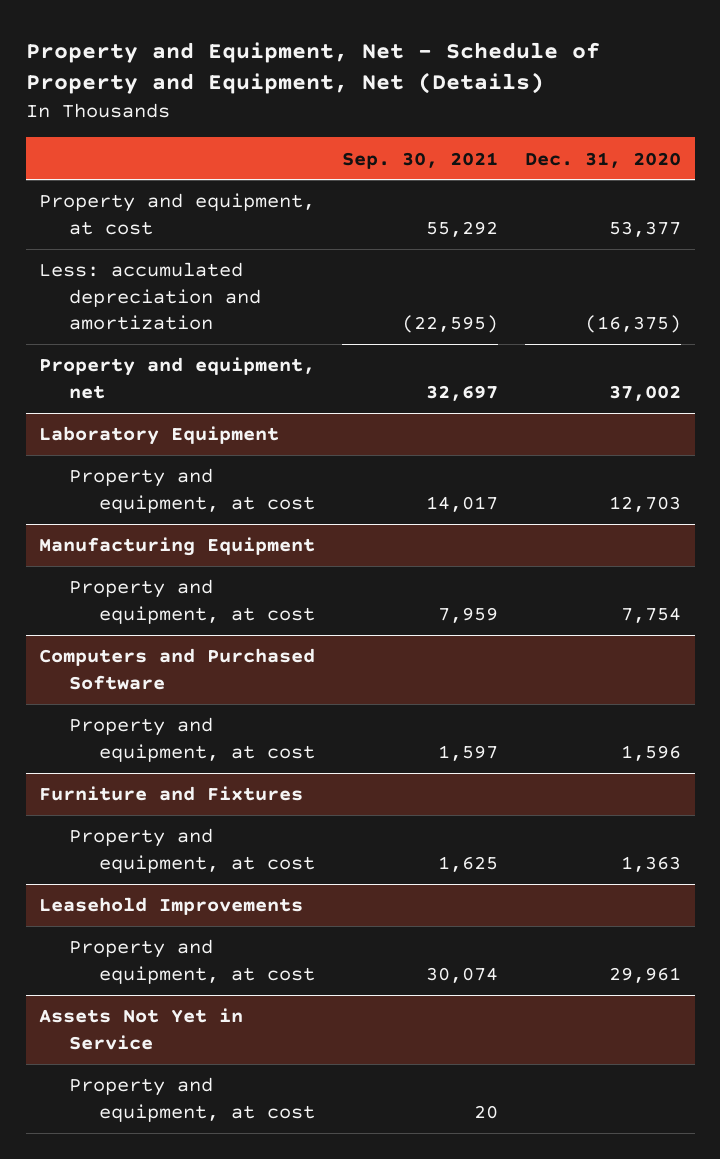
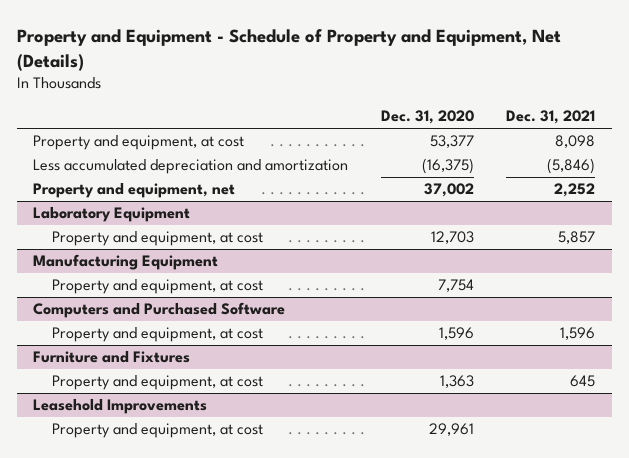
[25,41,600,95] Property and Equipment, Net - Schedule of Property and Equipment, Net (Details) -> [17,28,562,71] Property and Equipment - Schedule of Property and Equipment, Net (Details)
[342,151,499,169] Sep. 30, 2021 -> none
none -> [506,110,596,125] Dec. 31, 2021
[39,262,262,331] Less: accumulated depreciation and amortization -> [33,159,349,175] Less accumulated depreciation and amortization
[39,1008,244,1050] Assets Not Yet in Service -> none
[69,1077,316,1122] Property and equipment, at cost -> none

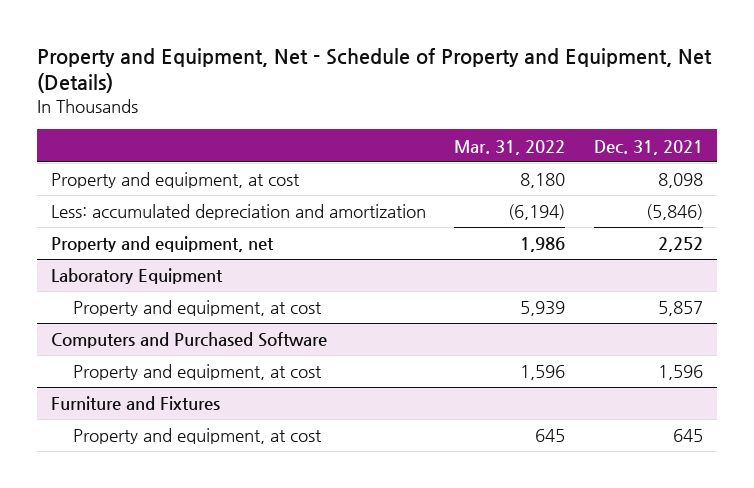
[17,28,562,71] Property and Equipment - Schedule of Property and Equipment, Net (Details) -> [36,48,712,94] Property and Equipment, Net - Schedule of Property and Equipment, Net (Details)
[380,110,474,125] Dec. 31, 2020 -> none
none -> [454,139,566,155] Mar. 31, 2022
[33,159,349,175] Less accumulated depreciation and amortization -> [50,204,426,221] Less: accumulated depreciation and amortization
[33,254,219,271] Manufacturing Equipment -> none
[51,279,263,295] Property and equipment, at cost -> none
[33,399,208,415] Leasehold Improvements -> none
[51,423,263,439] Property and equipment, at cost -> none

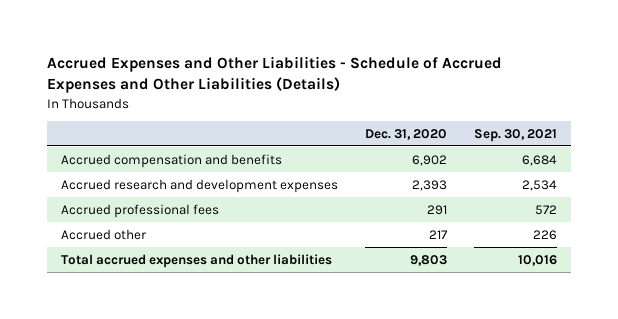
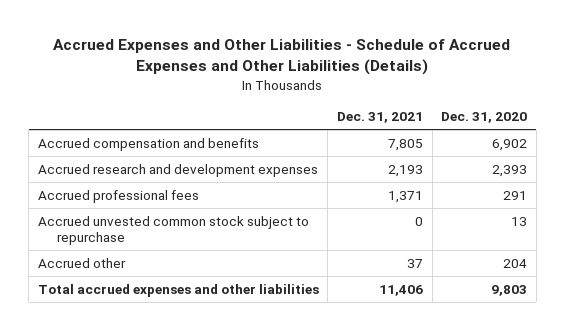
[474,128,558,142] Sep. 30, 2021 -> none
none -> [336,112,423,124] Dec. 31, 2021
none -> [37,216,309,246] Accrued unvested common stock subject to repurchase
[428,229,448,239] 217 -> [503,259,528,269] 204

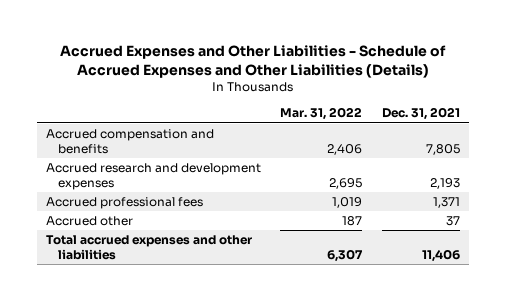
[441,112,528,124] Dec. 31, 2020 -> none
none -> [280,107,363,121] Mar. 31, 2022
[37,216,309,246] Accrued unvested common stock subject to repurchase -> none

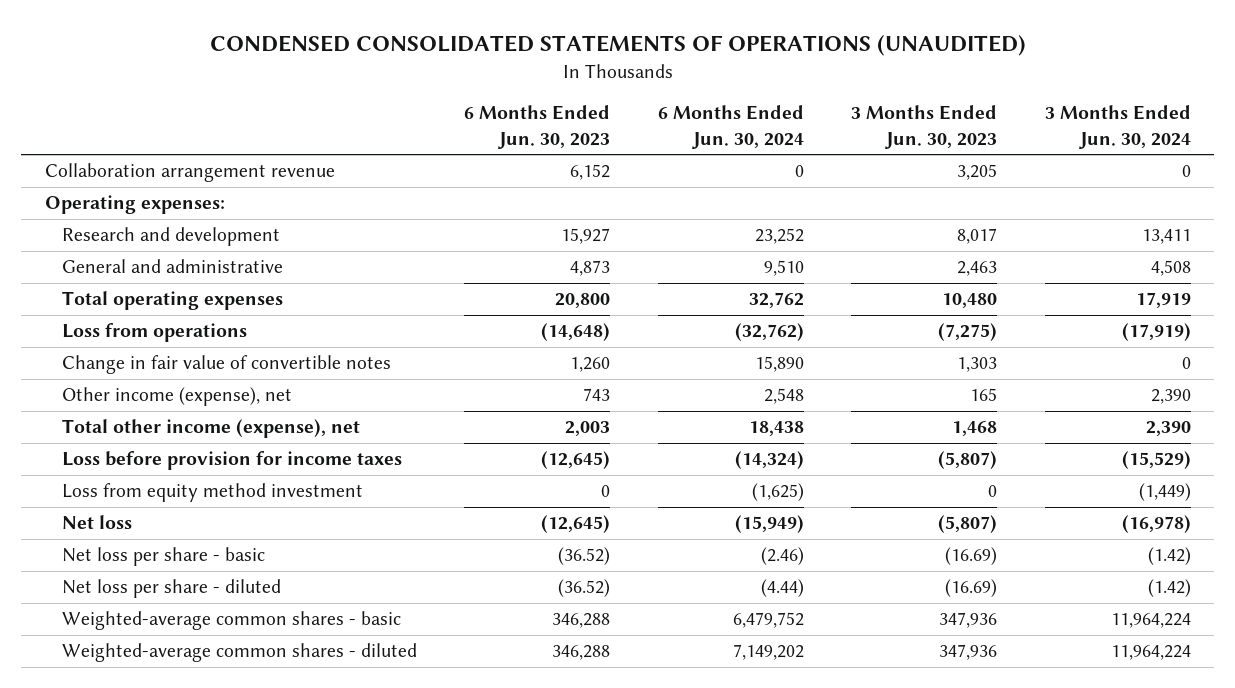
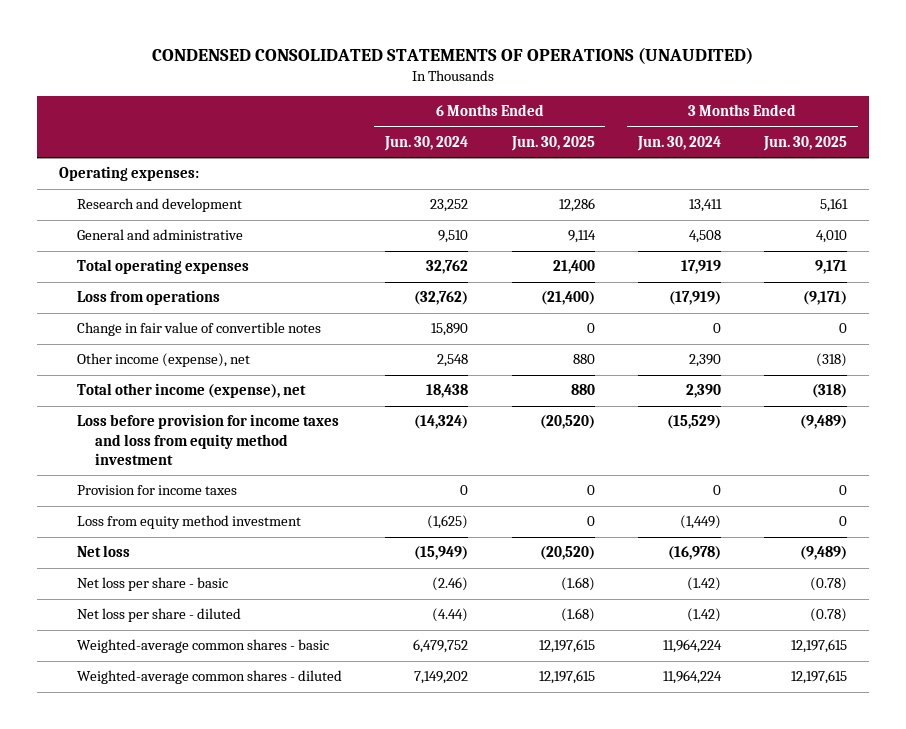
[464,105,611,149] 6 Months Ended Jun. 30, 2023 -> none
[851,105,998,149] 3 Months Ended Jun. 30, 2023 -> none
none -> [510,136,595,152] Jun. 30, 2025
none -> [763,136,848,152] Jun. 30, 2025
[44,163,335,183] Collaboration arrangement revenue -> none
[61,451,402,471] Loss before provision for income taxes -> [76,414,339,465] Loss before provision for income taxes and loss from equity method investment
none -> [76,485,237,496] Provision for income taxes

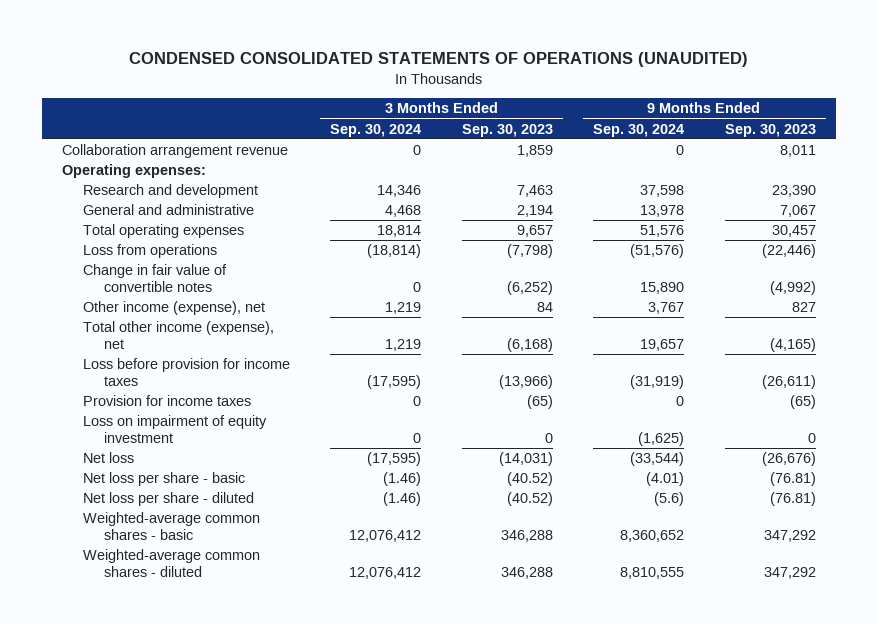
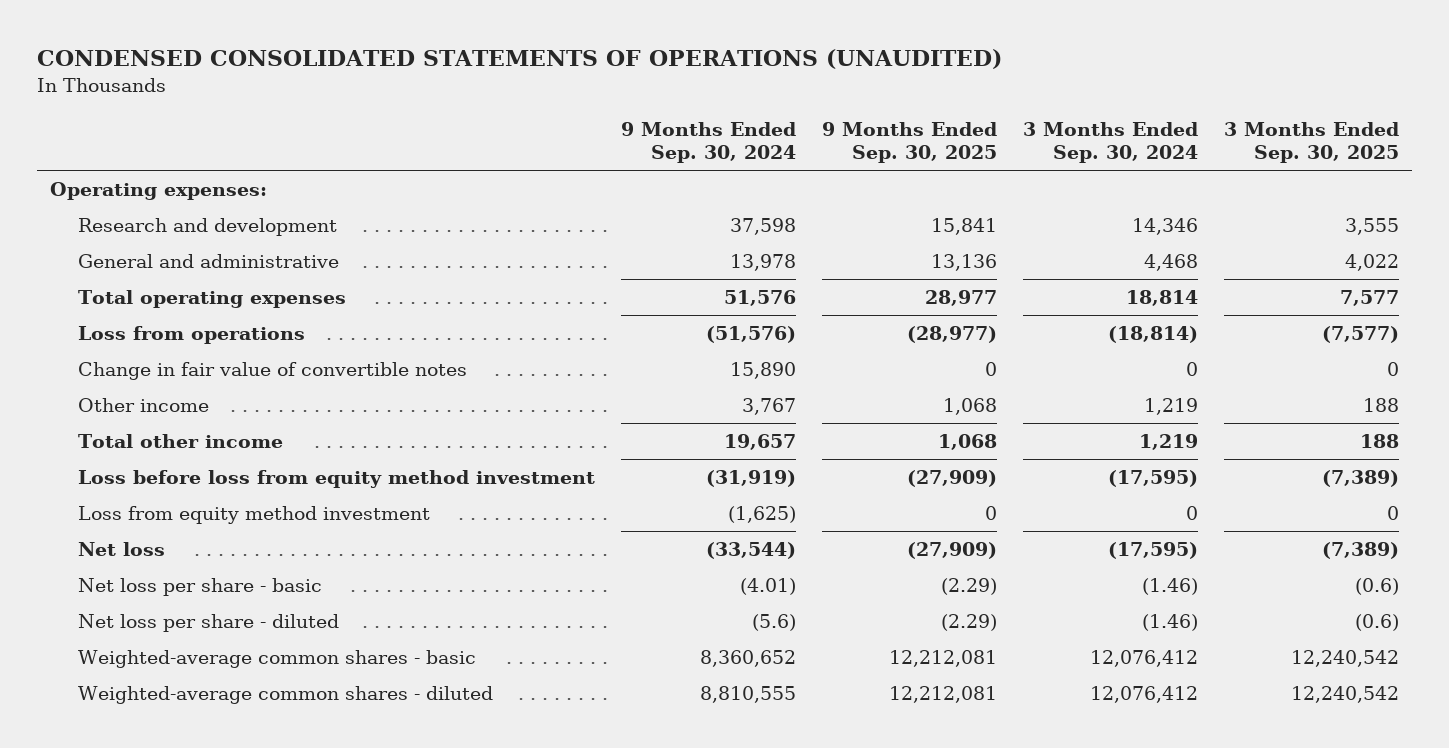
[461,123,553,137] Sep. 30, 2023 -> none
[724,123,816,137] Sep. 30, 2023 -> none
none -> [821,122,997,164] 9 Months Ended Sep. 30, 2025
none -> [1223,122,1399,164] 3 Months Ended Sep. 30, 2025
[61,144,288,159] Collaboration arrangement revenue -> none
[82,395,251,407] Provision for income taxes -> none
[82,301,265,316] Other income (expense), net -> [77,398,209,413] Other income
[82,321,274,349] Total other income (expense), net -> [77,434,283,449] Total other income
[82,358,290,386] Loss before provision for income taxes -> [77,470,595,489] Loss before loss from equity method investment
[82,415,267,443] Loss on impairment of equity investment -> [77,506,430,525] Loss from equity method investment

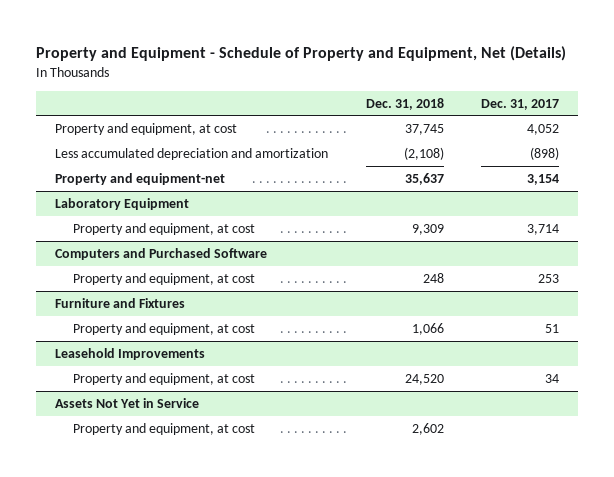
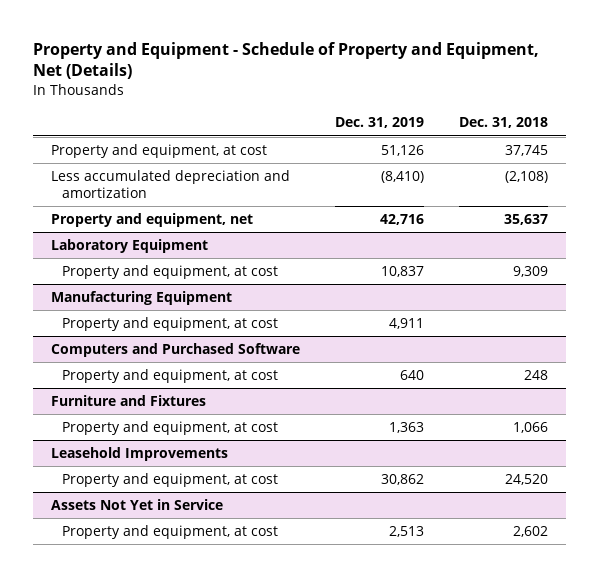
[481,98,560,110] Dec. 31, 2017 -> none
none -> [335,117,425,129] Dec. 31, 2019
[55,172,226,185] Property and equipment-net -> [50,213,253,228] Property and equipment, net
none -> [50,291,232,306] Manufacturing Equipment
none -> [62,317,279,332] Property and equipment, at cost

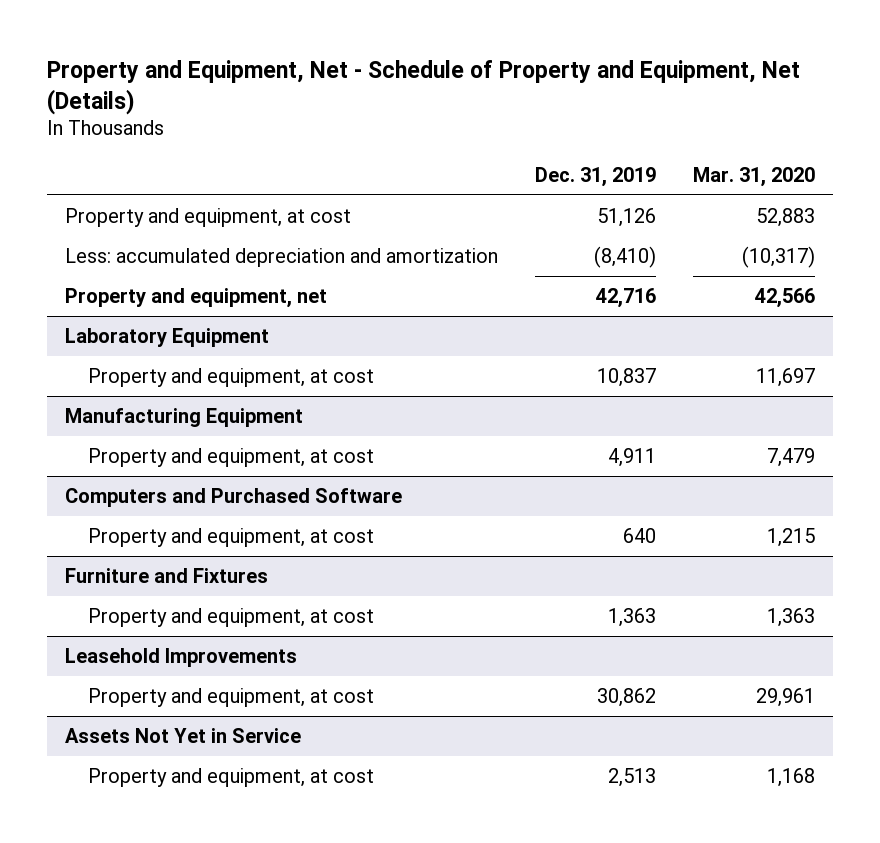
[33,41,540,80] Property and Equipment - Schedule of Property and Equipment, Net (Details) -> [47,59,801,115] Property and Equipment, Net - Schedule of Property and Equipment, Net (Details)
[459,117,549,129] Dec. 31, 2018 -> none
none -> [692,166,815,187] Mar. 31, 2020
[50,170,290,199] Less accumulated depreciation and amortization -> [65,247,499,267] Less: accumulated depreciation and amortization

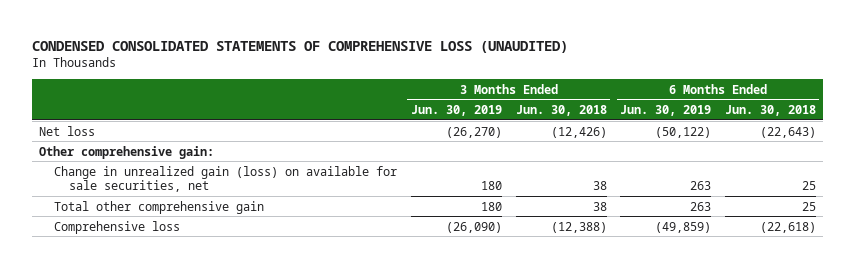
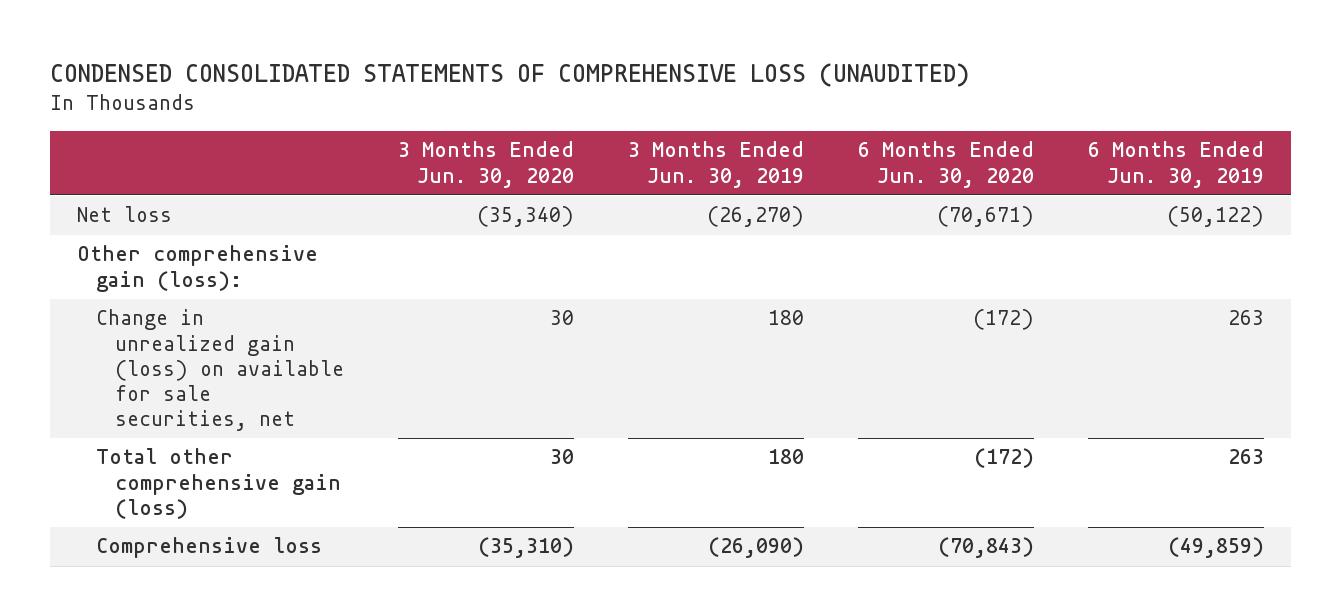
[515,104,607,116] Jun. 30, 2018 -> none
[724,104,816,116] Jun. 30, 2018 -> none
none -> [397,141,574,188] 3 Months Ended Jun. 30, 2020
none -> [858,141,1035,188] 6 Months Ended Jun. 30, 2020
[38,145,214,159] Other comprehensive gain: -> [76,245,318,292] Other comprehensive gain (loss):
[54,200,265,214] Total other comprehensive gain -> [95,448,341,519] Total other comprehensive gain (loss)

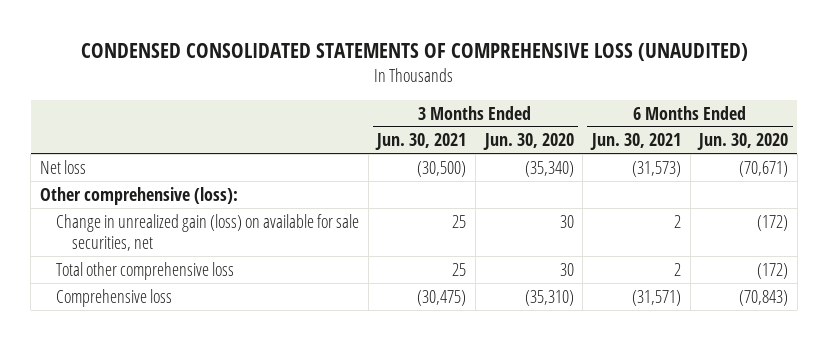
[628,141,805,188] 3 Months Ended Jun. 30, 2019 -> none
[1088,141,1265,188] 6 Months Ended Jun. 30, 2019 -> none
none -> [375,133,467,151] Jun. 30, 2021
none -> [589,133,681,151] Jun. 30, 2021
[76,245,318,292] Other comprehensive gain (loss): -> [39,186,238,205] Other comprehensive (loss):
[95,448,341,519] Total other comprehensive gain (loss) -> [55,261,234,280] Total other comprehensive loss

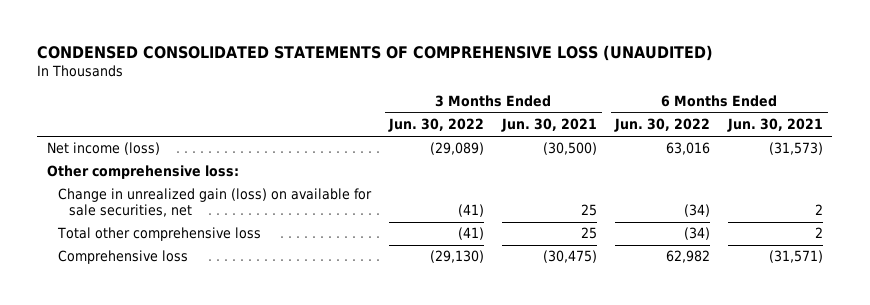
[482,133,574,151] Jun. 30, 2020 -> none
[697,133,789,151] Jun. 30, 2020 -> none
none -> [388,118,485,133] Jun. 30, 2022
none -> [614,118,711,133] Jun. 30, 2022
[39,159,86,174] Net loss -> [46,142,160,156] Net income (loss)
[39,186,238,205] Other comprehensive (loss): -> [46,165,239,180] Other comprehensive loss:

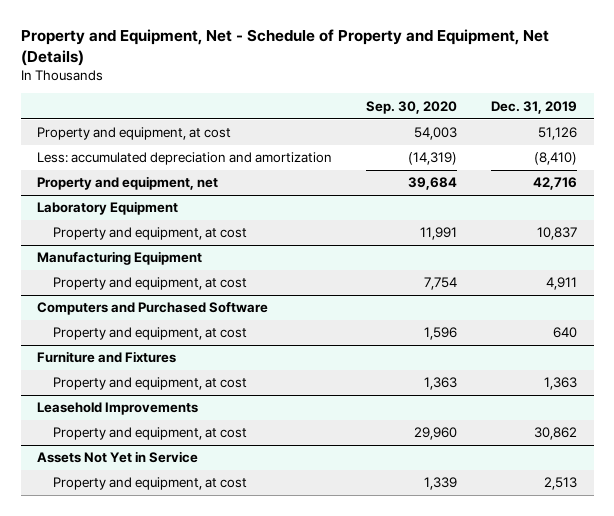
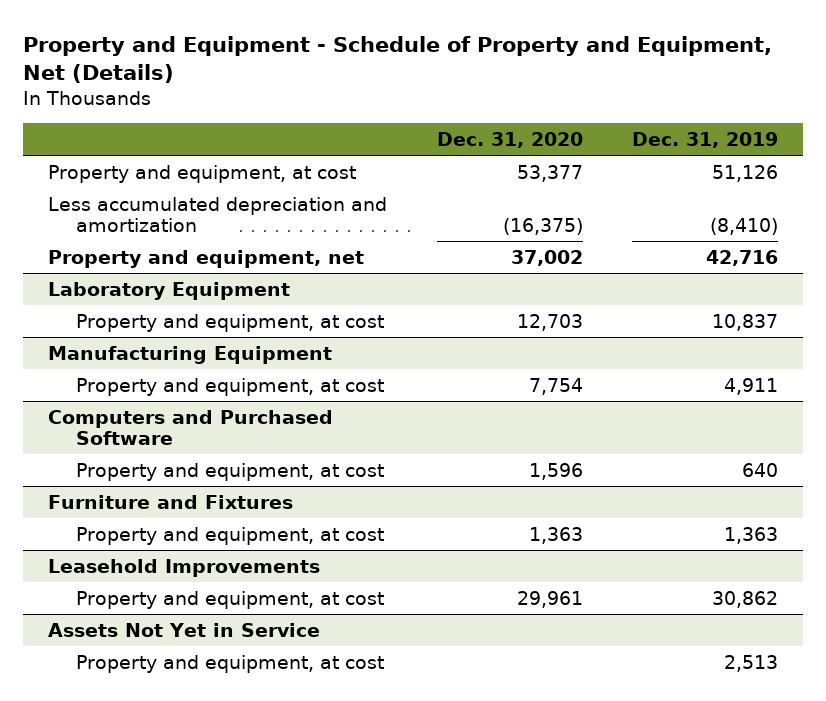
[20,29,549,67] Property and Equipment, Net - Schedule of Property and Equipment, Net (Details) -> [23,35,773,84] Property and Equipment - Schedule of Property and Equipment, Net (Details)
[366,100,458,114] Sep. 30, 2020 -> none
none -> [436,131,583,148] Dec. 31, 2020
[37,152,333,166] Less: accumulated depreciation and amortization -> [47,196,387,232] Less accumulated depreciation and amortization

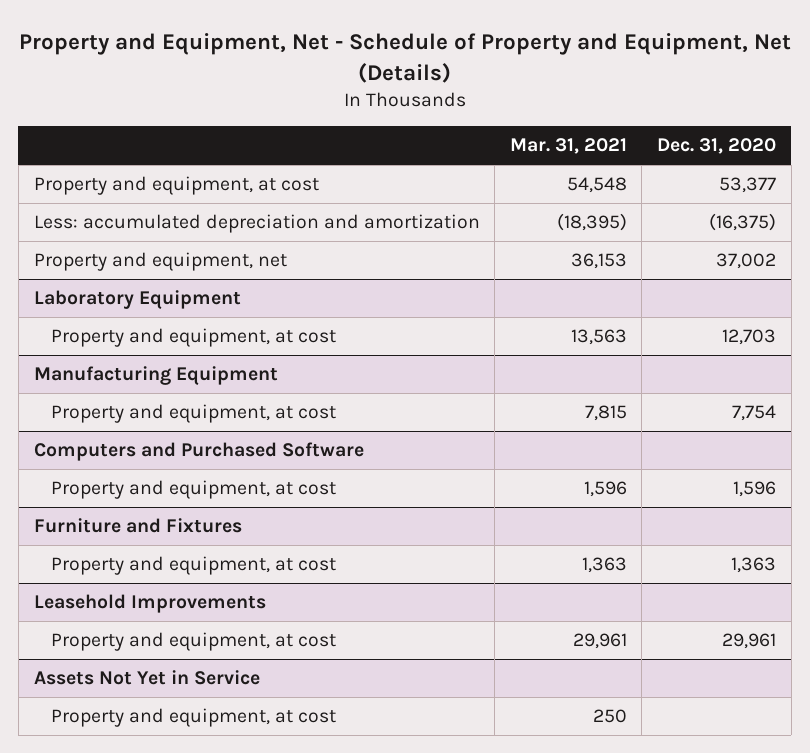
[23,35,773,84] Property and Equipment - Schedule of Property and Equipment, Net (Details) -> [18,33,791,83] Property and Equipment, Net - Schedule of Property and Equipment, Net (Details)
[632,131,779,148] Dec. 31, 2019 -> none
none -> [509,138,627,155] Mar. 31, 2021
[47,196,387,232] Less accumulated depreciation and amortization -> [33,214,480,234] Less: accumulated depreciation and amortization

